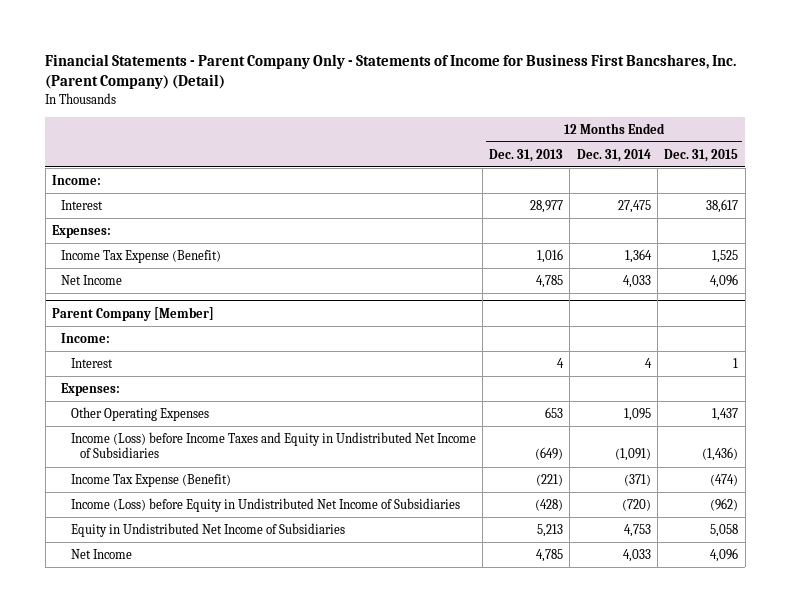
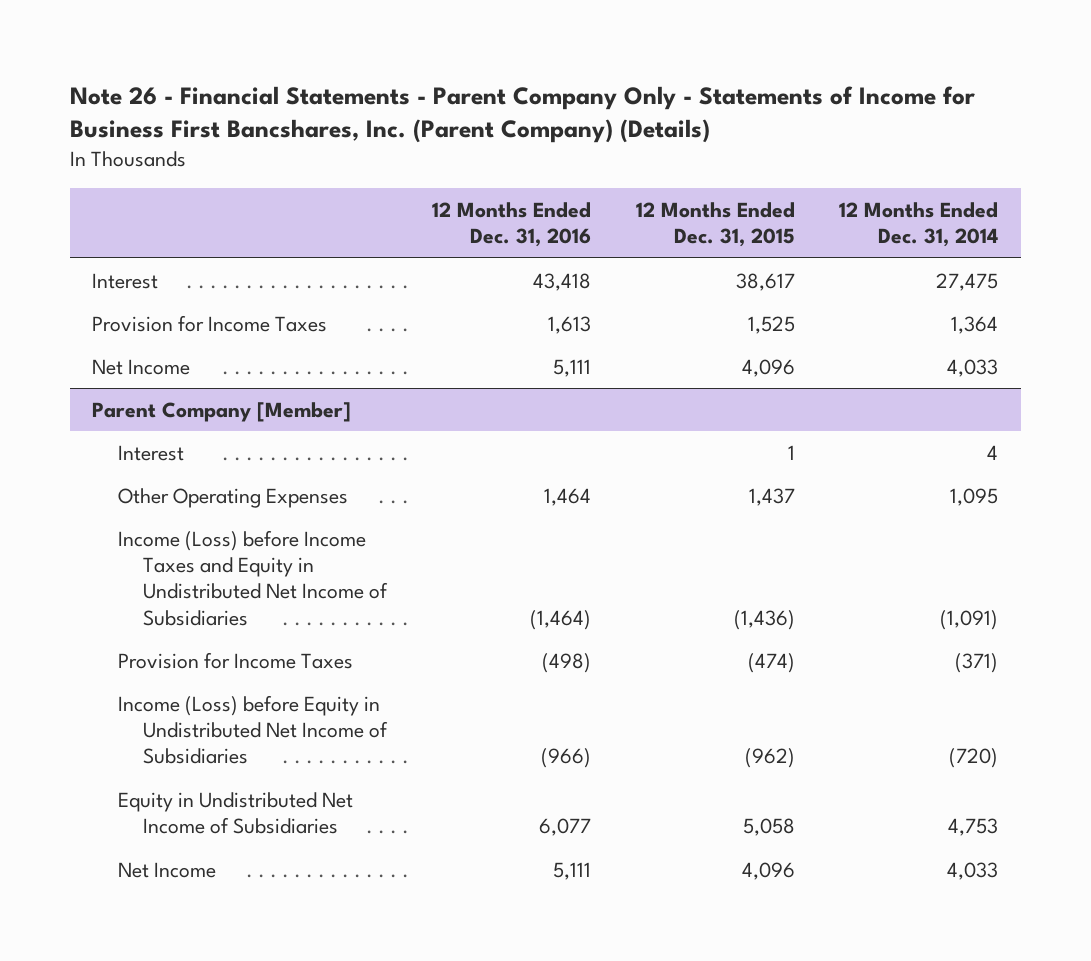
[45,53,737,90] Financial Statements - Parent Company Only - Statements of Income for Business First Bancshares, Inc. (Parent Company) (Detail) -> [69,85,975,144] Note 26 - Financial Statements - Parent Company Only - Statements of Income for Business First Bancshares, Inc. (Parent Company) (Details)
[489,148,564,162] Dec. 31, 2013 -> none
none -> [431,201,591,248] 12 Months Ended Dec. 31, 2016
[52,174,102,185] Income: -> none
[52,224,112,238] Expenses: -> none
[61,249,222,263] Income Tax Expense (Benefit) -> [92,314,328,332] Provision for Income Taxes
[61,332,111,343] Income: -> none
[61,382,121,396] Expenses: -> none
[70,473,231,487] Income Tax Expense (Benefit) -> [117,651,353,669] Provision for Income Taxes

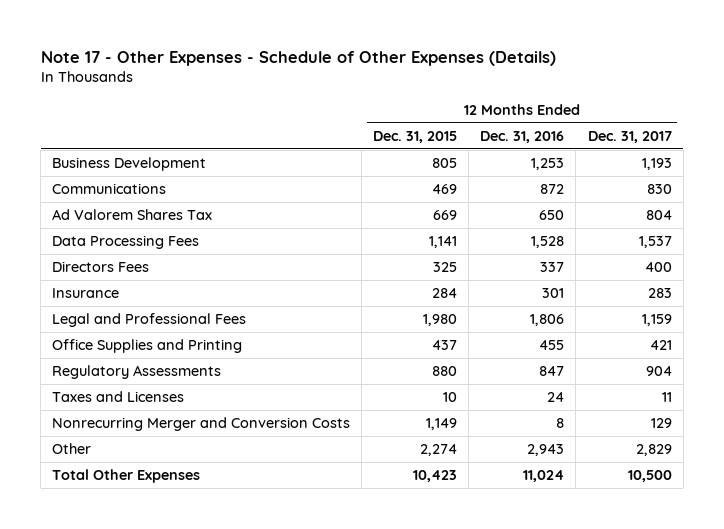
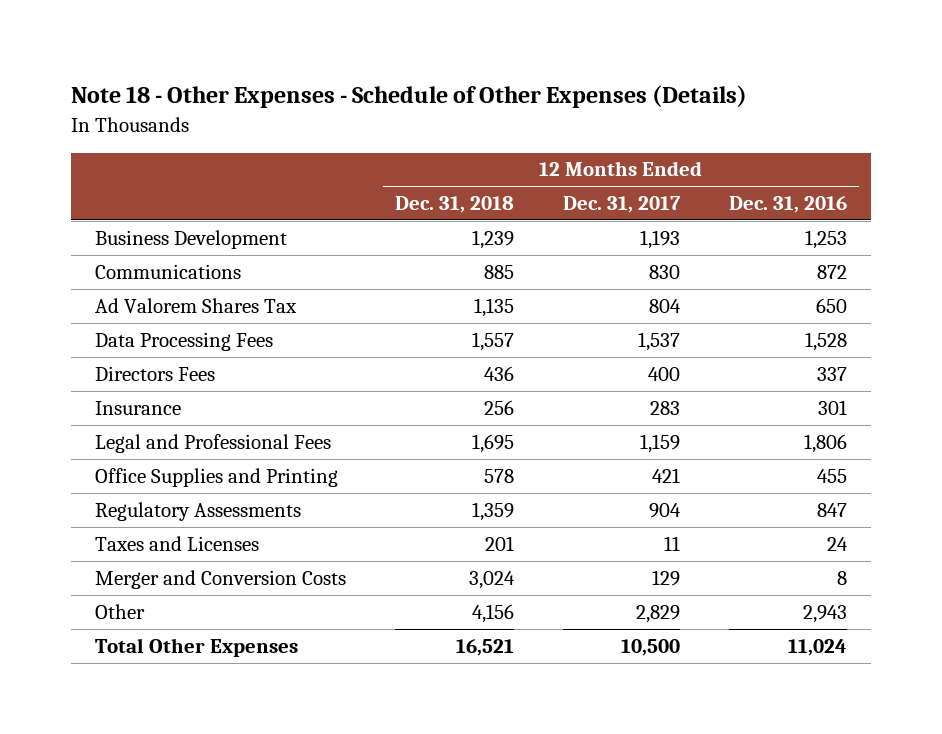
[40,50,556,66] Note 17 - Other Expenses - Schedule of Other Expenses (Details) -> [70,85,747,109] Note 18 - Other Expenses - Schedule of Other Expenses (Details)
[373,130,458,143] Dec. 31, 2015 -> none
none -> [395,196,515,214] Dec. 31, 2018
[52,417,351,432] Nonrecurring Merger and Conversion Costs -> [95,569,347,589] Merger and Conversion Costs

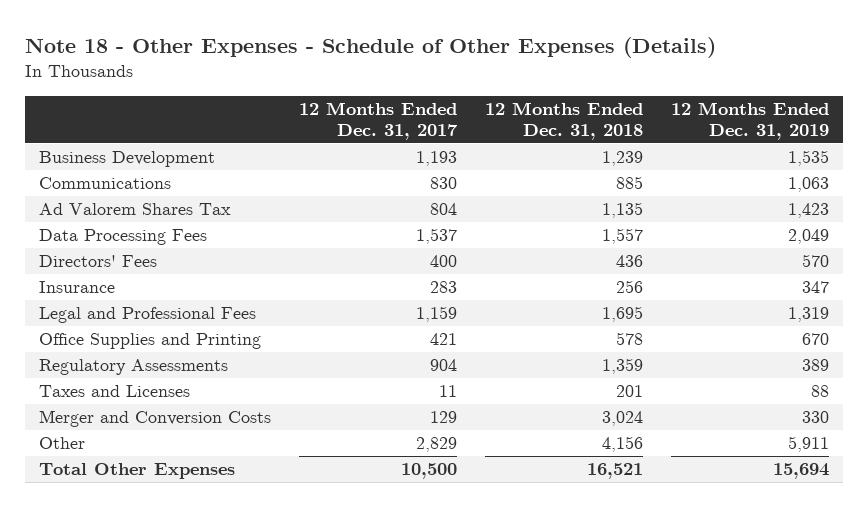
[728,196,847,214] Dec. 31, 2016 -> none
none -> [670,101,829,140] 12 Months Ended Dec. 31, 2019
[95,365,216,381] Directors Fees -> [38,255,157,268] Directors' Fees

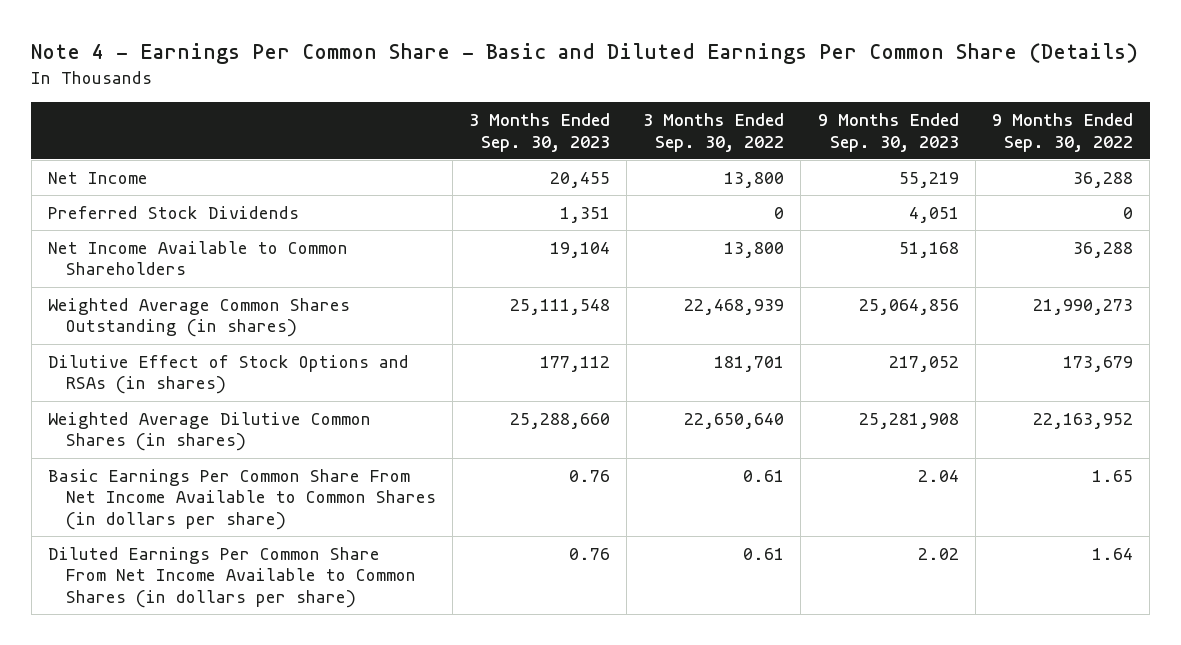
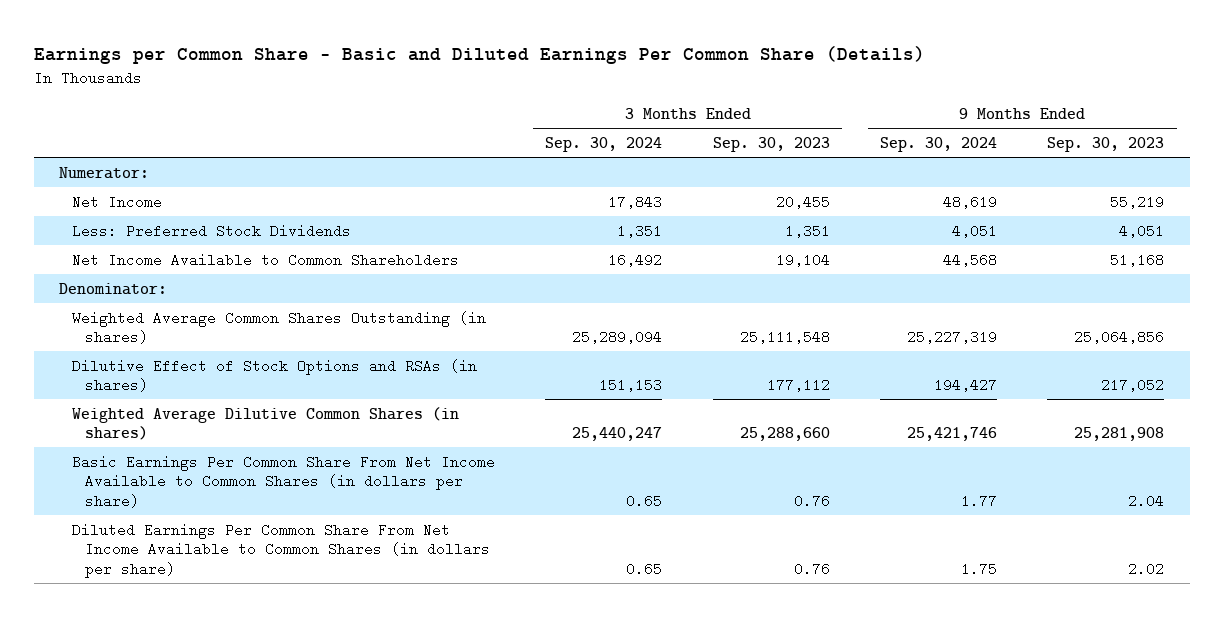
[31,43,1139,65] Note 4 - Earnings Per Common Share - Basic and Diluted Earnings Per Common Share (Details) -> [33,45,925,64] Earnings per Common Share - Basic and Diluted Earnings Per Common Share (Details)
[643,113,785,152] 3 Months Ended Sep. 30, 2022 -> none
[991,113,1133,152] 9 Months Ended Sep. 30, 2022 -> none
none -> [545,137,663,153] Sep. 30, 2024
none -> [880,137,998,153] Sep. 30, 2024
none -> [58,166,149,179] Numerator:
[47,205,299,219] Preferred Stock Dividends -> [72,223,352,238] Less: Preferred Stock Dividends
none -> [58,282,167,295] Denominator:

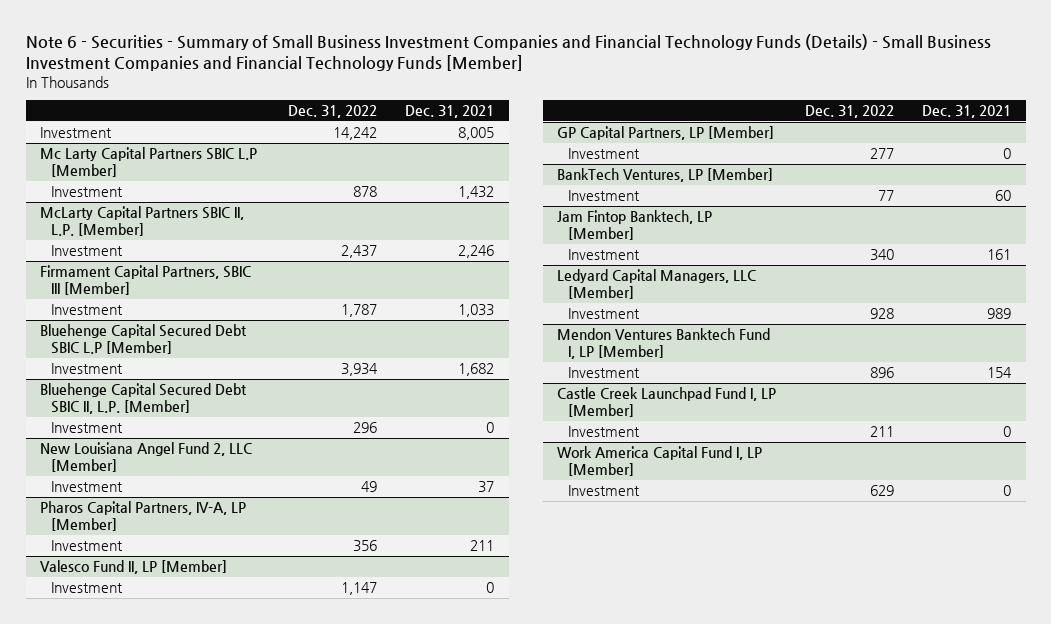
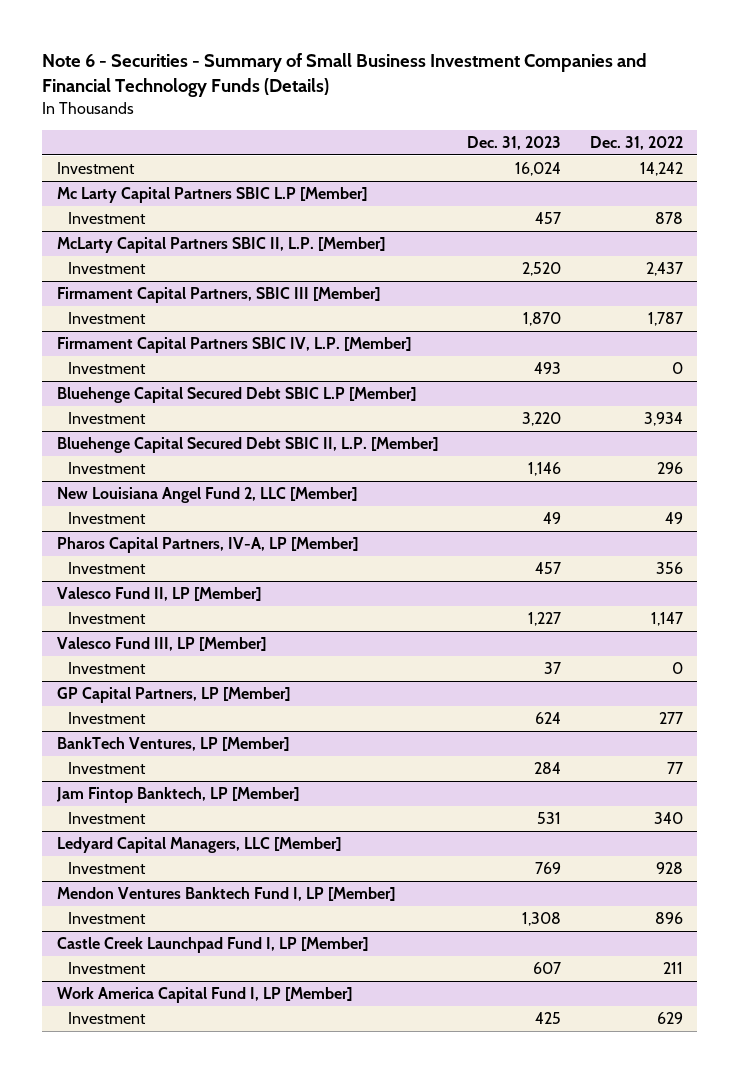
[25,34,991,72] Note 6 - Securities - Summary of Small Business Investment Companies and Financial Technology Funds (Details) - Small Business Investment Companies and Financial Technology Funds [Member] -> [42,53,648,98] Note 6 - Securities - Summary of Small Business Investment Companies and Financial Technology Funds (Details)
[405,105,495,119] Dec. 31, 2021 -> none
none -> [466,135,561,150] Dec. 31, 2023
none -> [56,337,411,354] Firmament Capital Partners SBIC IV, L.P. [Member]
none -> [68,362,147,375] Investment
none -> [56,637,266,652] Valesco Fund III, LP [Member]
none -> [68,662,147,675] Investment

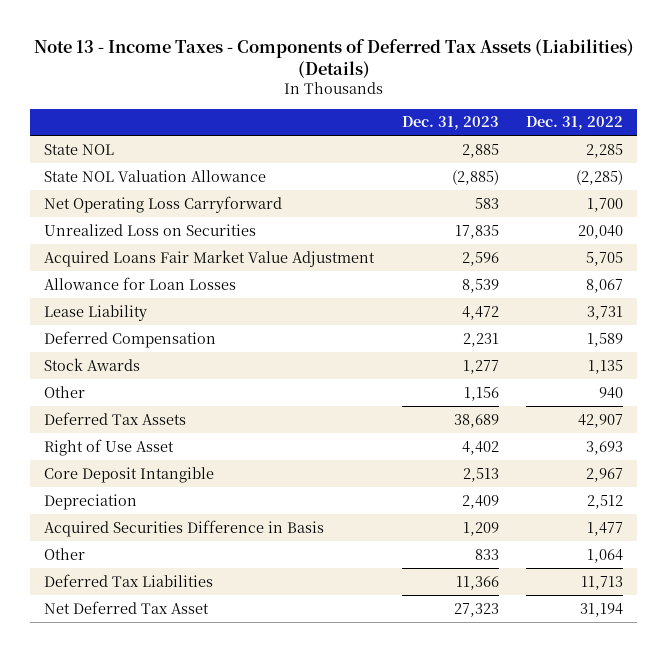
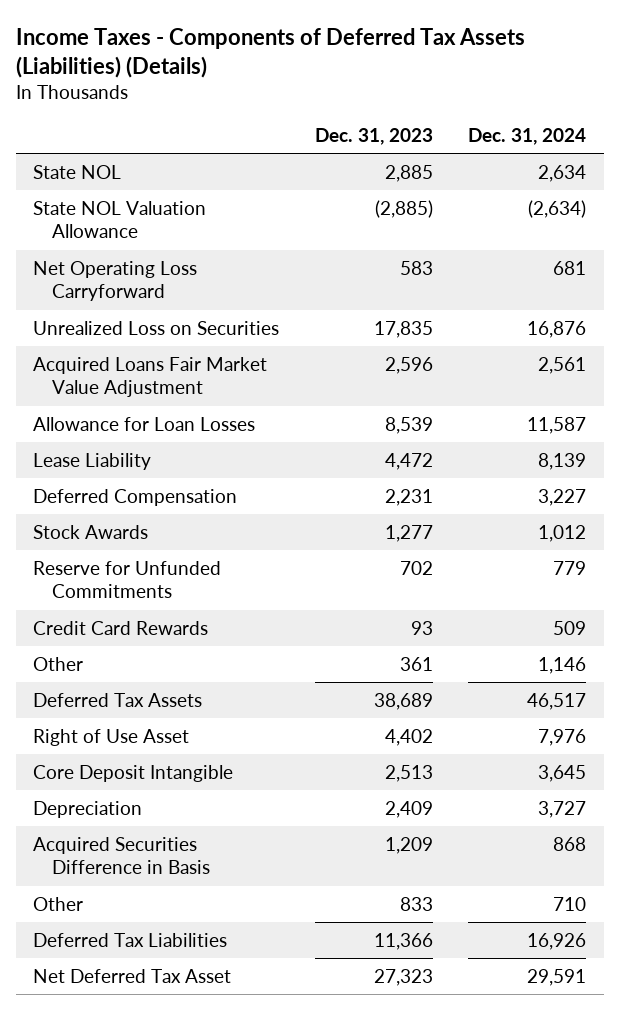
[33,38,634,78] Note 13 - Income Taxes - Components of Deferred Tax Assets (Liabilities) (Details) -> [15,27,525,78] Income Taxes - Components of Deferred Tax Assets (Liabilities) (Details)
[526,116,624,131] Dec. 31, 2022 -> none
none -> [468,127,587,145] Dec. 31, 2024
none -> [33,560,222,599] Reserve for Unfunded Commitments
none -> [33,620,209,635] Credit Card Rewards
[463,386,499,401] 1,156 -> [399,656,433,671] 361

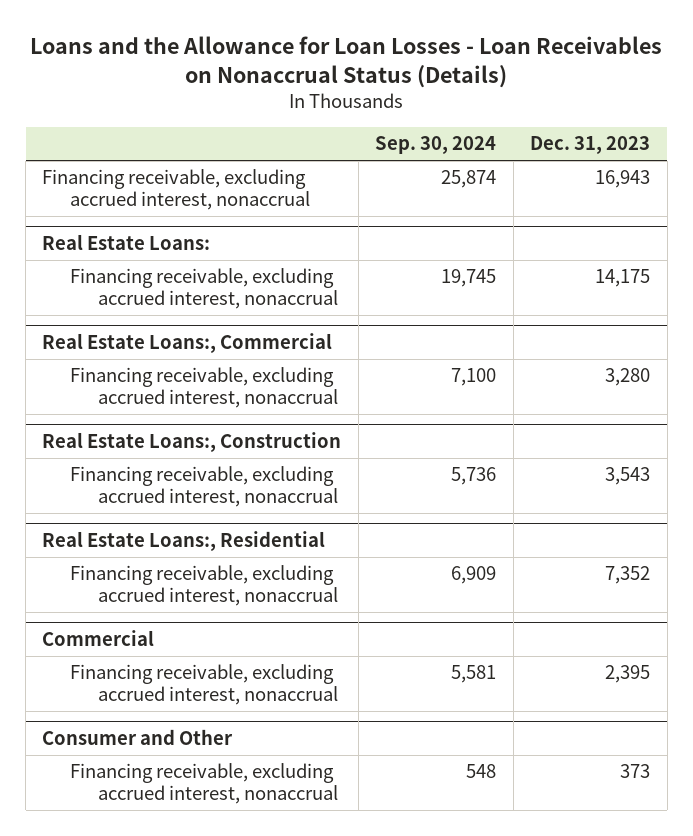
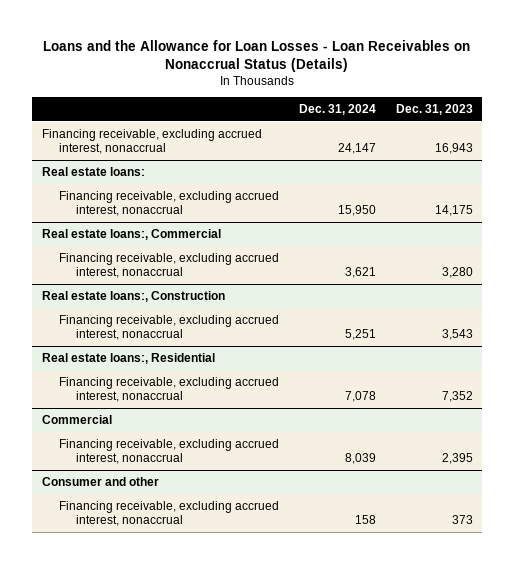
[375,136,497,155] Sep. 30, 2024 -> none
none -> [298,103,376,115] Dec. 31, 2024
[42,234,211,251] Real Estate Loans: -> [42,166,146,176] Real estate loans:
[42,333,333,354] Real Estate Loans:, Commercial -> [42,228,222,240] Real estate loans:, Commercial
[42,432,342,453] Real Estate Loans:, Construction -> [42,290,226,302] Real estate loans:, Construction
[42,531,326,552] Real Estate Loans:, Residential -> [42,352,216,364] Real estate loans:, Residential
[42,729,234,746] Consumer and Other -> [42,476,160,486] Consumer and other

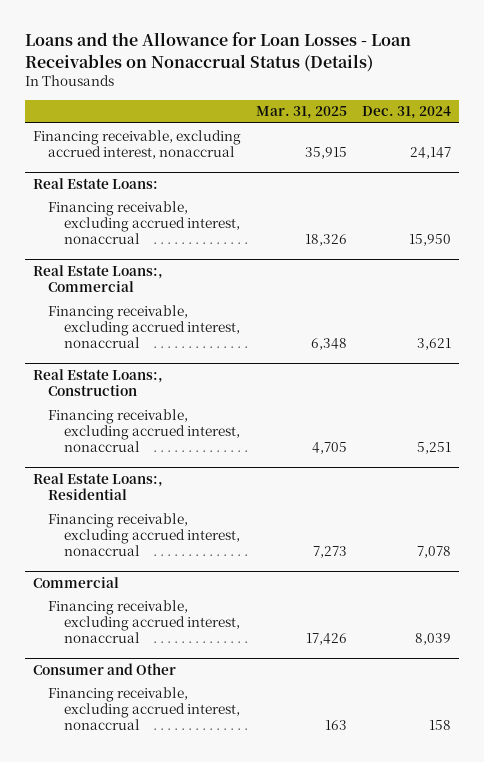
[395,103,473,115] Dec. 31, 2023 -> none
none -> [255,106,347,120] Mar. 31, 2025
[42,166,146,176] Real estate loans: -> [32,177,158,189] Real Estate Loans:
[42,228,222,240] Real estate loans:, Commercial -> [32,264,163,293] Real Estate Loans:, Commercial
[42,290,226,302] Real estate loans:, Construction -> [32,368,163,397] Real Estate Loans:, Construction
[42,352,216,364] Real estate loans:, Residential -> [32,472,163,501] Real Estate Loans:, Residential
[42,476,160,486] Consumer and other -> [32,662,176,675] Consumer and Other

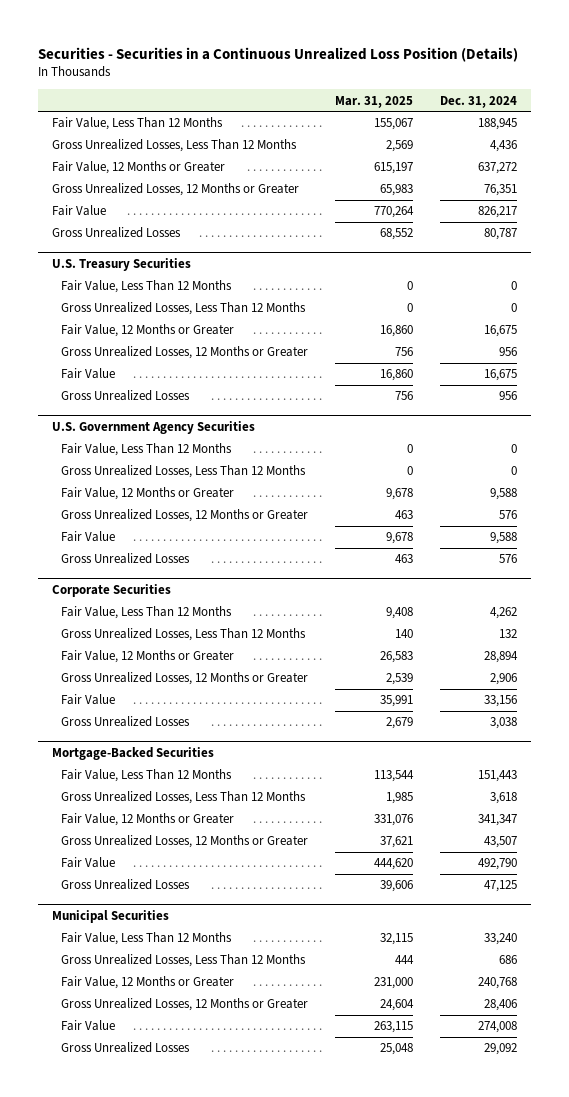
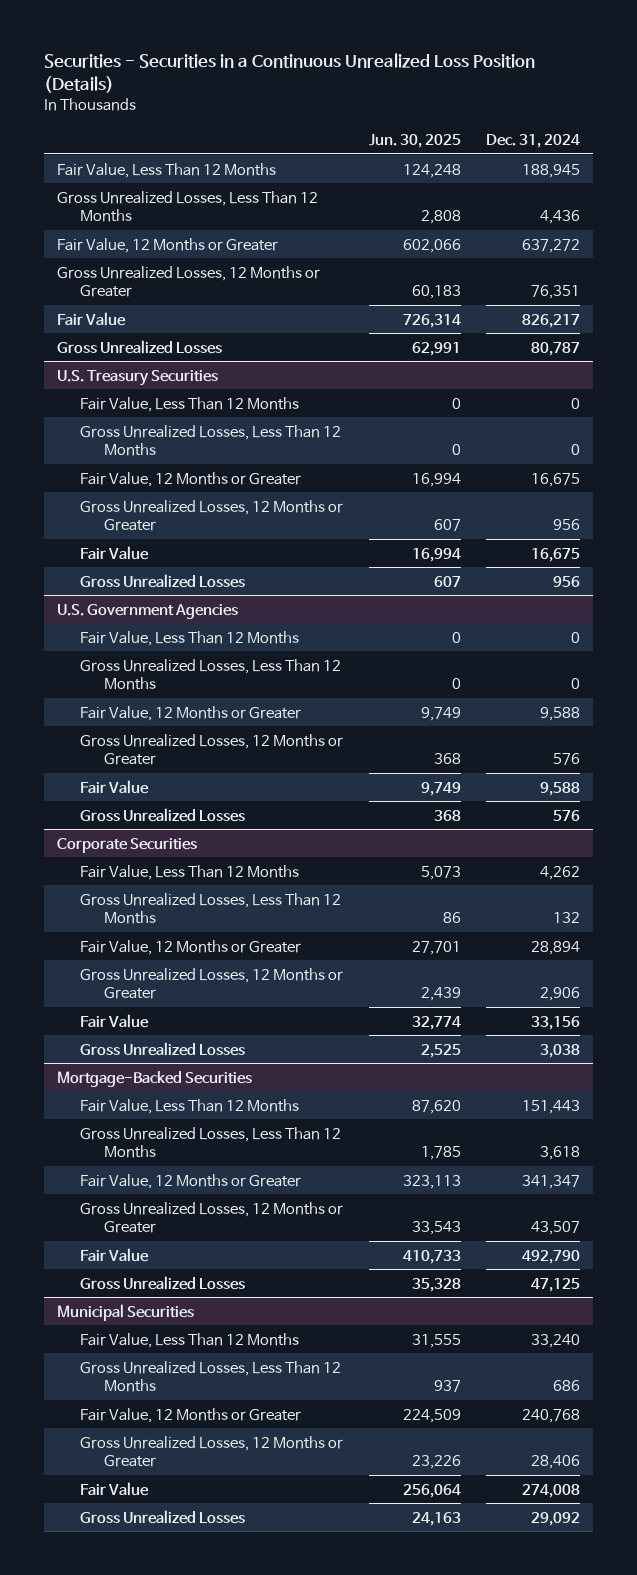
[335,95,414,108] Mar. 31, 2025 -> none
none -> [368,133,461,148] Jun. 30, 2025
[51,420,255,434] U.S. Government Agency Securities -> [57,603,239,619] U.S. Government Agencies

